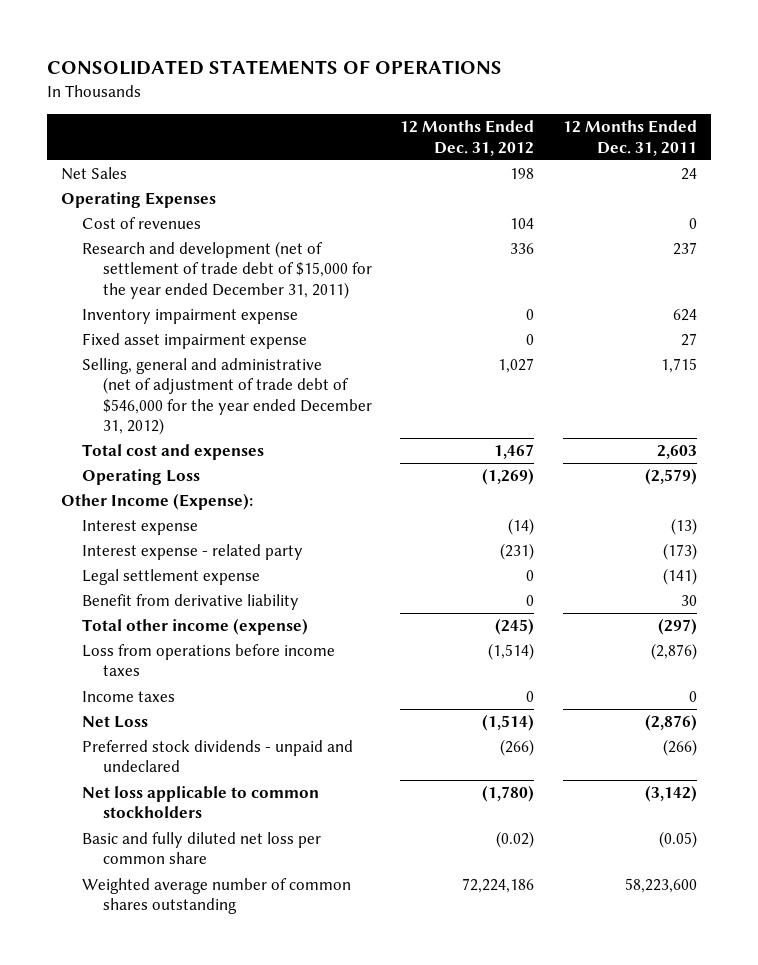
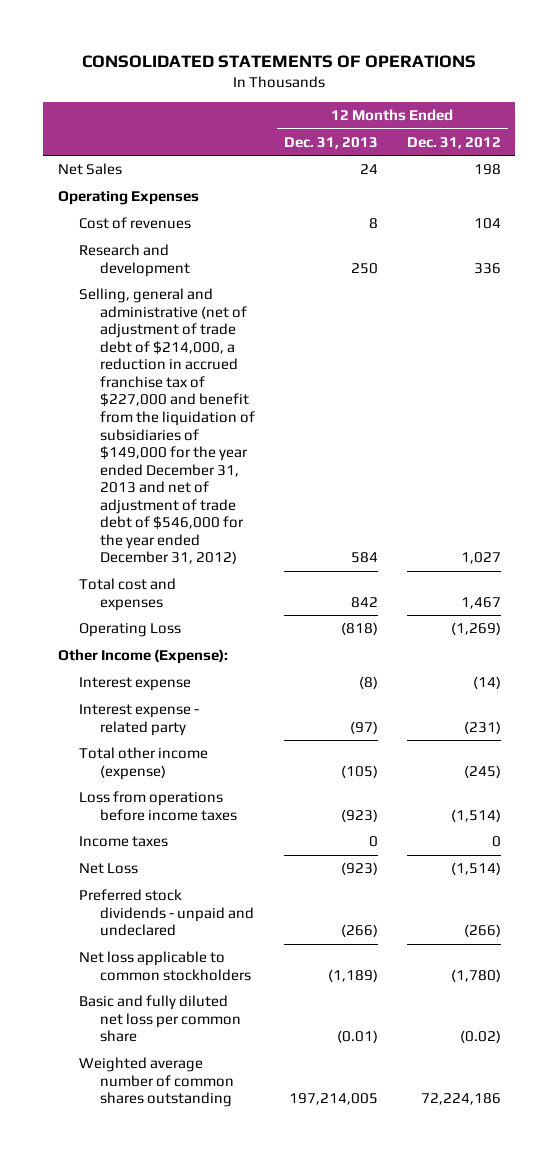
[562,120,697,156] 12 Months Ended Dec. 31, 2011 -> none
none -> [283,136,378,149] Dec. 31, 2013
[82,309,299,325] Inventory impairment expense -> none
[82,333,308,350] Fixed asset impairment expense -> none
[82,241,373,299] Research and development (net of settlement of trade debt of $15,000 for the year ended December 31, 2011) -> [78,244,190,277] Research and development
[82,358,373,435] Selling, general and administrative (net of adjustment of trade debt of $546,000 for the year ended December 31, 2012) -> [78,288,255,565] Selling, general and administrative (net of adjustment of trade debt of $214,000, a reduction in accrued franchise tax of $227,000 and benefit from the liquidation of subsidiaries of $149,000 for the year ended December 31, 2013 and net of adjustment of trade debt of $546,000 for the year ended December 31, 2012)
[82,569,261,586] Legal settlement expense -> none
[82,594,300,611] Benefit from derivative liability -> none

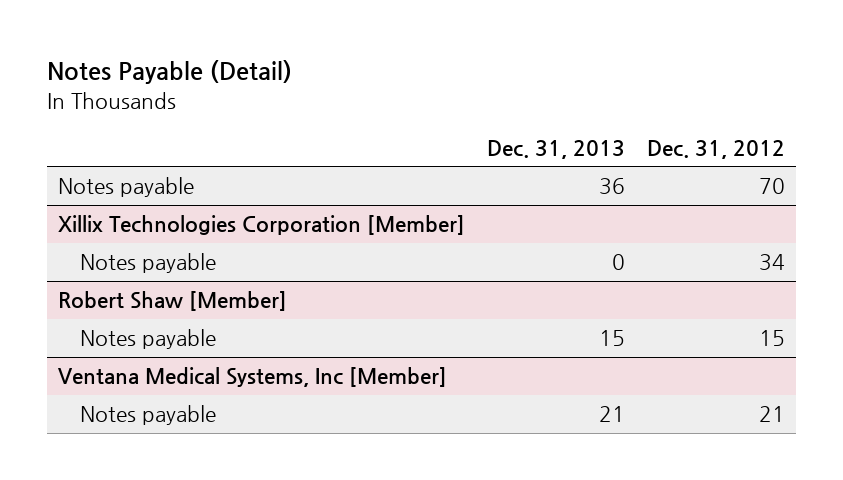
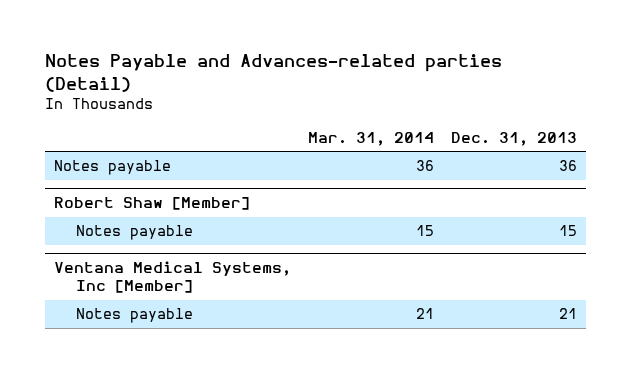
[46,60,292,85] Notes Payable (Detail) -> [44,54,502,92] Notes Payable and Advances-related parties (Detail)
[646,139,785,159] Dec. 31, 2012 -> none
none -> [307,131,434,146] Mar. 31, 2014
[57,215,465,236] Xillix Technologies Corporation [Member] -> none
[79,253,216,274] Notes payable -> none

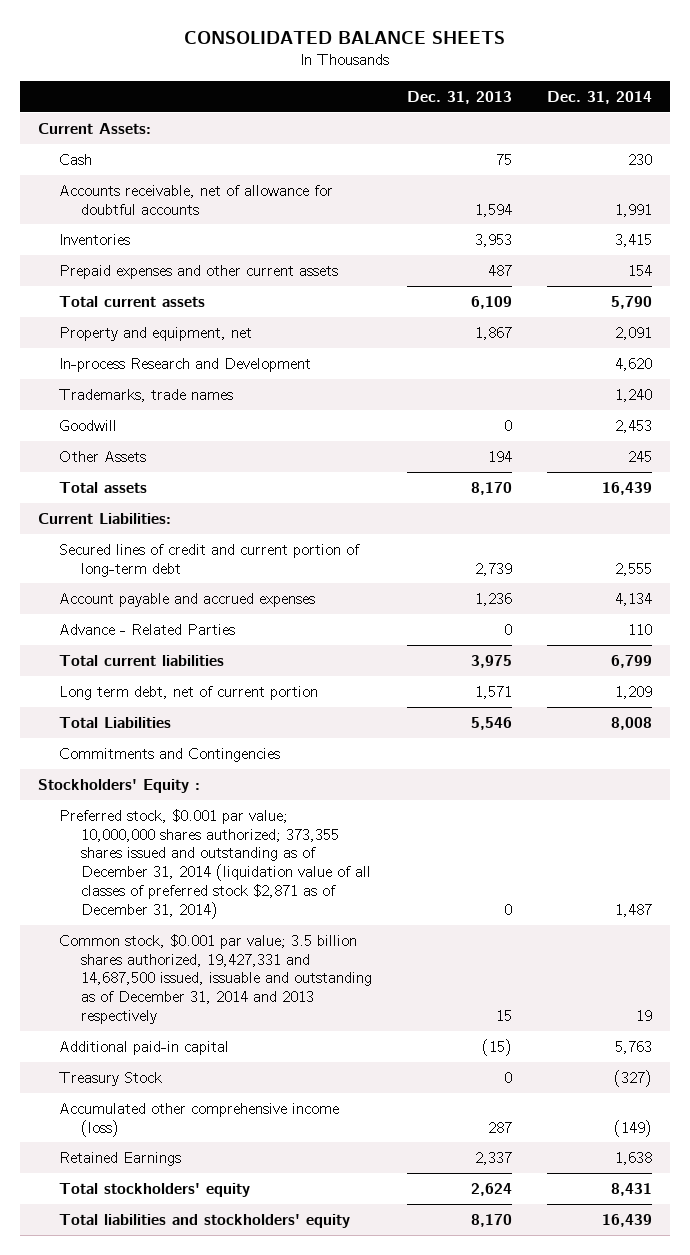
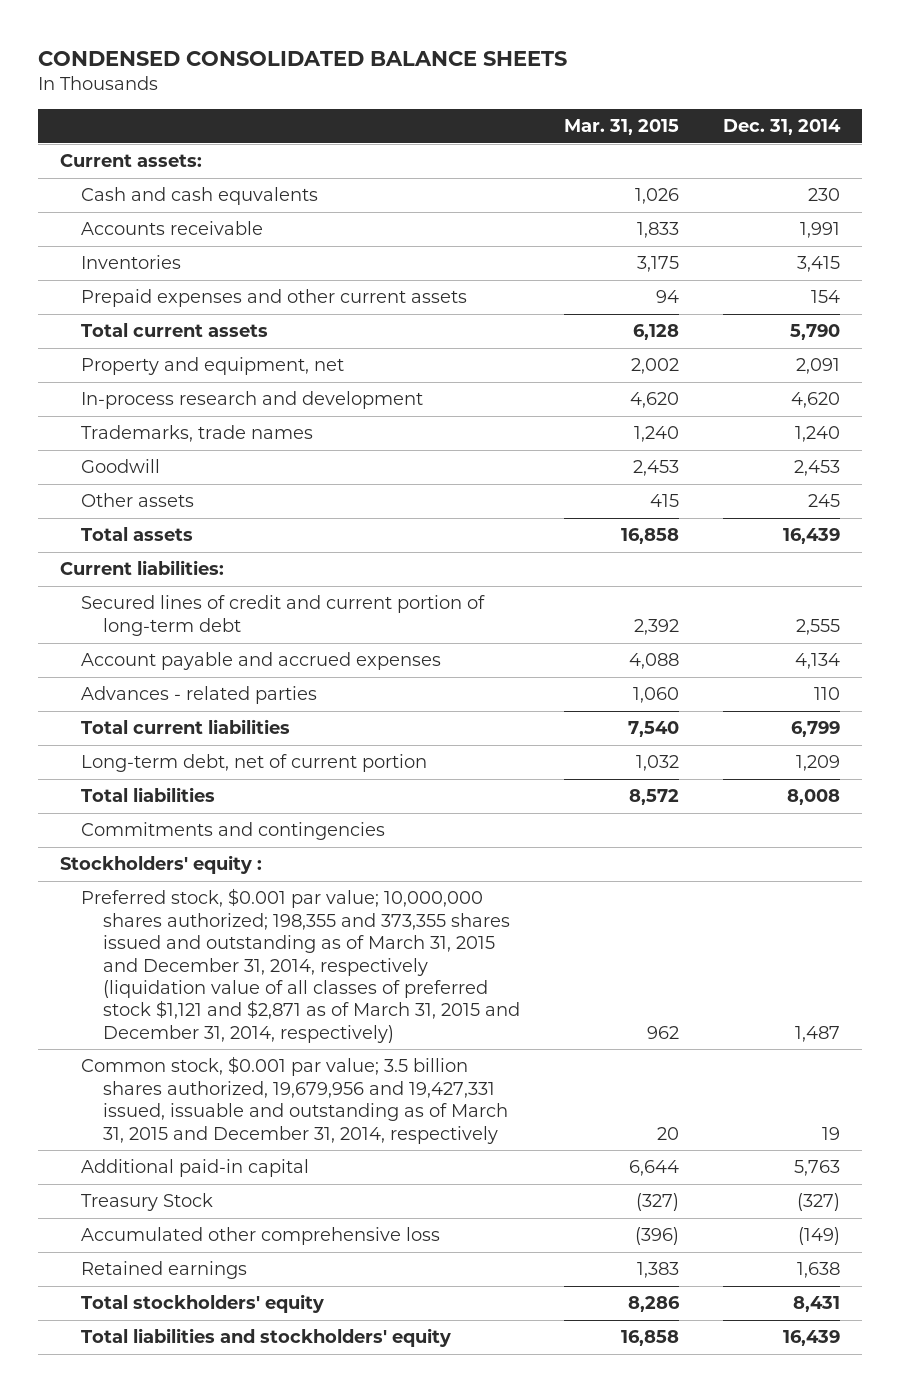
[183,31,505,45] CONSOLIDATED BALANCE SHEETS -> [37,50,567,66] CONDENSED CONSOLIDATED BALANCE SHEETS
[407,90,513,104] Dec. 31, 2013 -> none
none -> [564,119,680,136] Mar. 31, 2015
[37,122,151,134] Current Assets: -> [59,154,202,168] Current assets:
[59,153,93,165] Cash -> [81,187,319,206] Cash and cash equvalents
[59,184,334,215] Accounts receivable, net of allowance for doubtful accounts -> [81,221,264,236] Accounts receivable
[59,357,312,372] In-process Research and Development -> [81,391,424,410] In-process research and development
[59,450,147,462] Other Assets -> [81,493,195,508] Other assets
[37,512,171,524] Current Liabilities: -> [59,560,224,576] Current liabilities:
[59,623,236,635] Advance - Related Parties -> [81,686,318,705] Advances - related parties
[59,685,319,700] Long term debt, net of current portion -> [81,754,428,773] Long-term debt, net of current portion
[59,716,172,728] Total Liabilities -> [81,787,216,803] Total liabilities
[59,747,281,762] Commitments and Contingencies -> [81,822,386,841] Commitments and contingencies
[37,778,200,793] Stockholders' Equity : -> [59,855,262,875] Stockholders' equity :
[59,808,372,919] Preferred stock, $0.001 par value; 10,000,000 shares authorized; 373,355 shares issued and outstanding as of December 31, 2014 (liquidation value of all classes of preferred stock $2,871 as of December 31, 2014) -> [81,888,521,1043] Preferred stock, $0.001 par value; 10,000,000 shares authorized; 198,355 and 373,355 shares issued and outstanding as of March 31, 2015 and December 31, 2014, respectively (liquidation value of all classes of preferred stock $1,121 and $2,871 as of March 31, 2015 and December 31, 2014, respectively)
[59,933,373,1024] Common stock, $0.001 par value; 3.5 billion shares authorized, 19,427,331 and 14,687,500 issued, issuable and outstanding as of December 31, 2014 and 2013 respectively -> [81,1056,509,1144] Common stock, $0.001 par value; 3.5 billion shares authorized, 19,679,956 and 19,427,331 issued, issuable and outstanding as of March 31, 2015 and December 31, 2014, respectively
[59,1102,340,1137] Accumulated other comprehensive income (loss) -> [81,1227,441,1246] Accumulated other comprehensive loss
[59,1151,182,1166] Retained Earnings -> [81,1261,248,1280] Retained earnings

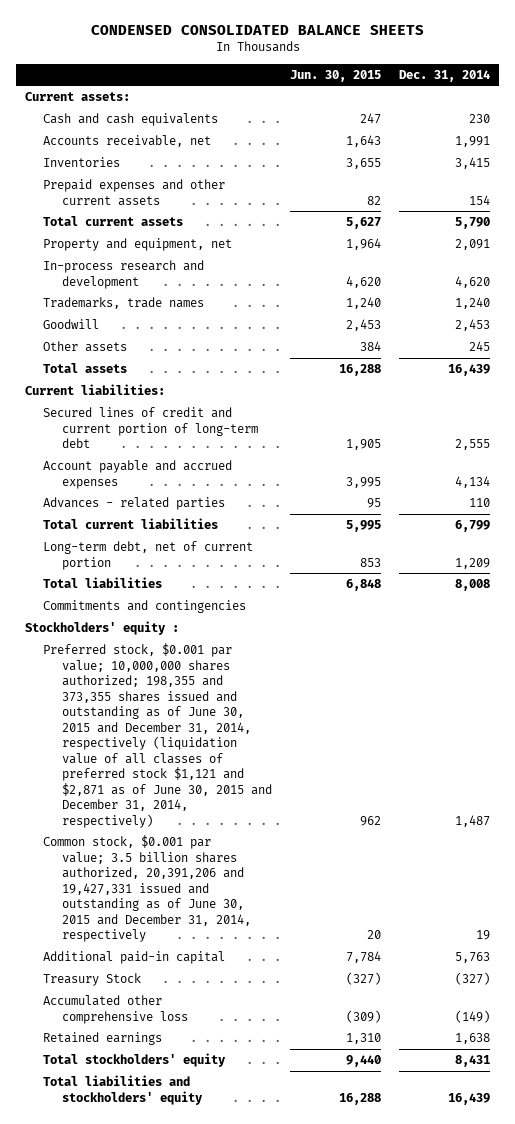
[564,119,680,136] Mar. 31, 2015 -> none
none -> [289,69,381,82] Jun. 30, 2015
[81,187,319,206] Cash and cash equvalents -> [43,113,219,127] Cash and cash equivalents
[81,221,264,236] Accounts receivable -> [43,135,212,148] Accounts receivable, net
[81,888,521,1043] Preferred stock, $0.001 par value; 10,000,000 shares authorized; 198,355 and 373,355 shares issued and outstanding as of March 31, 2015 and December 31, 2014, respectively (liquidation value of all classes of preferred stock $1,121 and $2,871 as of March 31, 2015 and December 31, 2014, respectively) -> [43,643,272,828] Preferred stock, $0.001 par value; 10,000,000 shares authorized; 198,355 and 373,355 shares issued and outstanding as of June 30, 2015 and December 31, 2014, respectively (liquidation value of all classes of preferred stock $1,121 and $2,871 as of June 30, 2015 and December 31, 2014, respectively)
[81,1056,509,1144] Common stock, $0.001 par value; 3.5 billion shares authorized, 19,679,956 and 19,427,331 issued, issuable and outstanding as of March 31, 2015 and December 31, 2014, respectively -> [43,835,251,943] Common stock, $0.001 par value; 3.5 billion shares authorized, 20,391,206 and 19,427,331 issued and outstanding as of June 30, 2015 and December 31, 2014, respectively

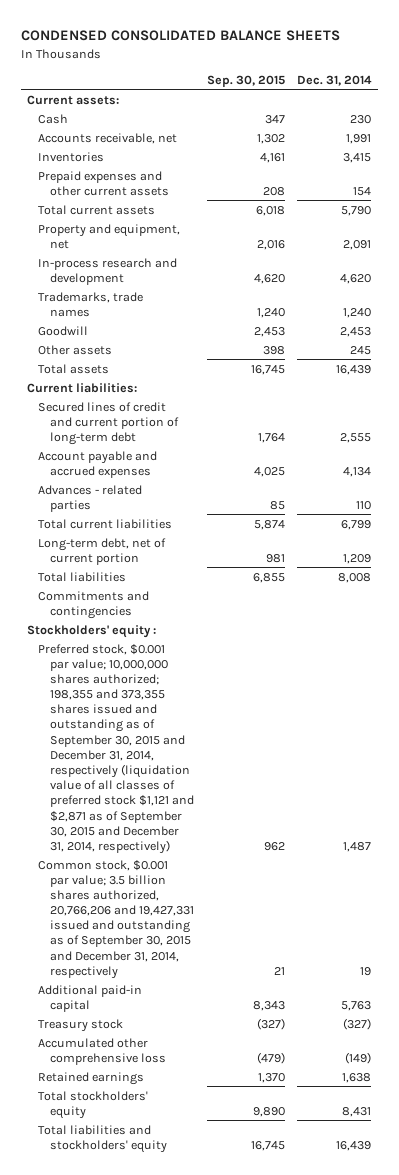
[289,69,381,82] Jun. 30, 2015 -> none
none -> [206,74,285,87] Sep. 30, 2015
[43,113,219,127] Cash and cash equivalents -> [38,113,69,124] Cash
[43,643,272,828] Preferred stock, $0.001 par value; 10,000,000 shares authorized; 198,355 and 373,355 shares issued and outstanding as of June 30, 2015 and December 31, 2014, respectively (liquidation value of all classes of preferred stock $1,121 and $2,871 as of June 30, 2015 and December 31, 2014, respectively) -> [38,643,194,854] Preferred stock, $0.001 par value; 10,000,000 shares authorized; 198,355 and 373,355 shares issued and outstanding as of September 30, 2015 and December 31, 2014, respectively (liquidation value of all classes of preferred stock $1,121 and $2,871 as of September 30, 2015 and December 31, 2014, respectively)
[43,835,251,943] Common stock, $0.001 par value; 3.5 billion shares authorized, 20,391,206 and 19,427,331 issued and outstanding as of June 30, 2015 and December 31, 2014, respectively -> [38,859,194,979] Common stock, $0.001 par value; 3.5 billion shares authorized, 20,766,206 and 19,427,331 issued and outstanding as of September 30, 2015 and December 31, 2014, respectively
[43,973,142,987] Treasury Stock -> [38,1018,124,1032] Treasury stock

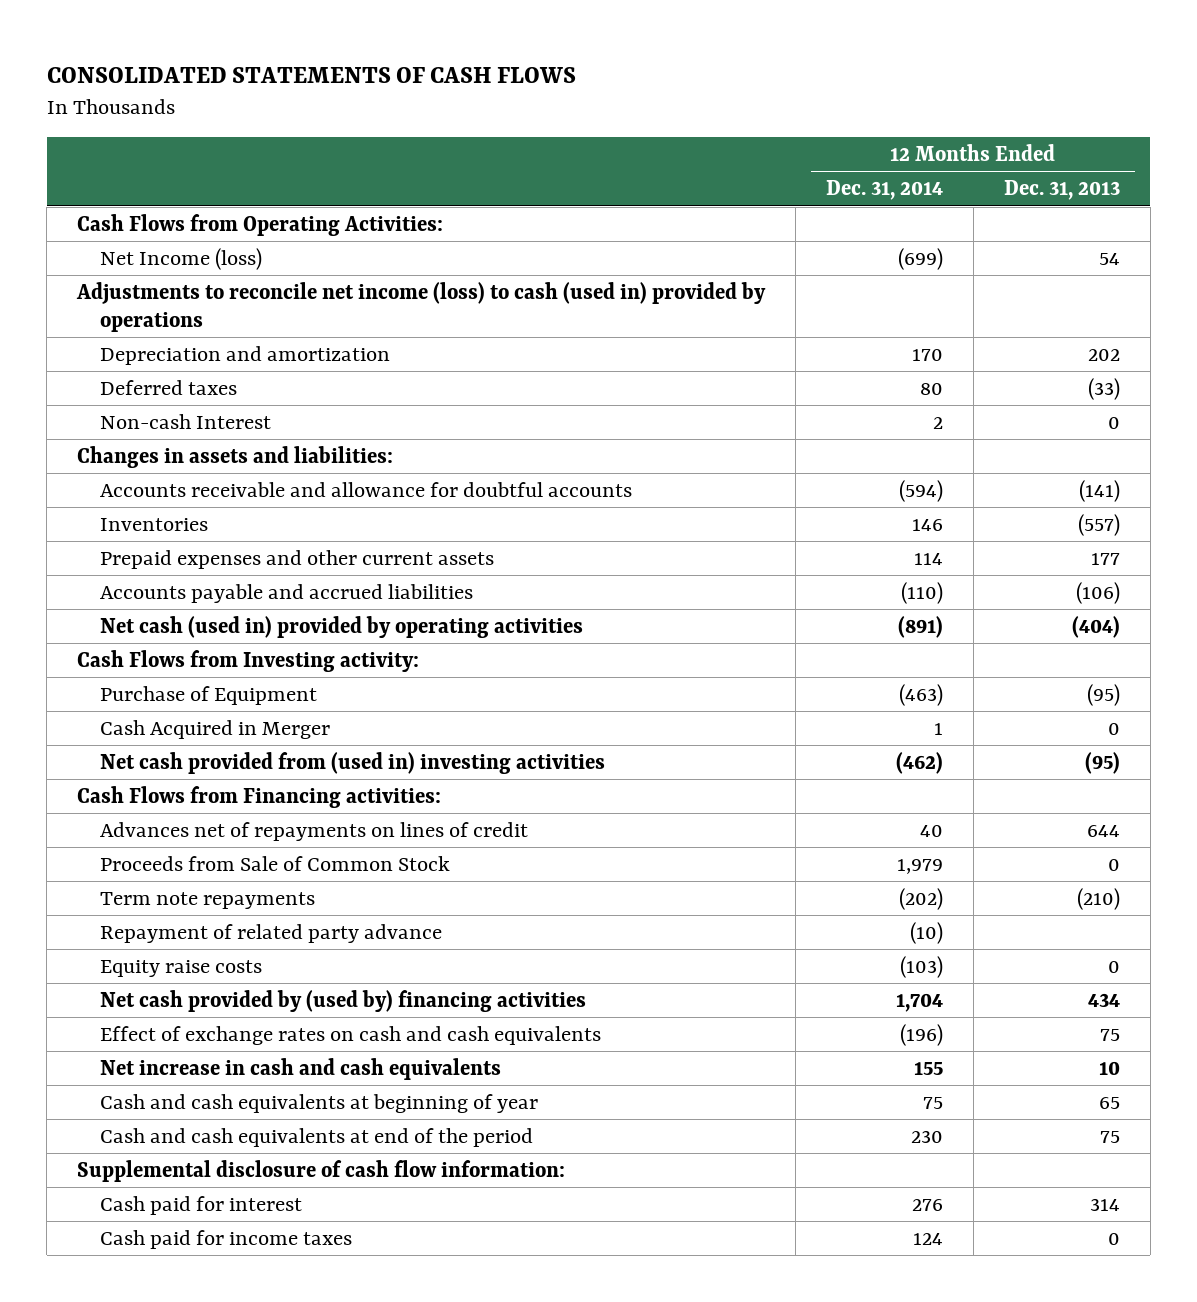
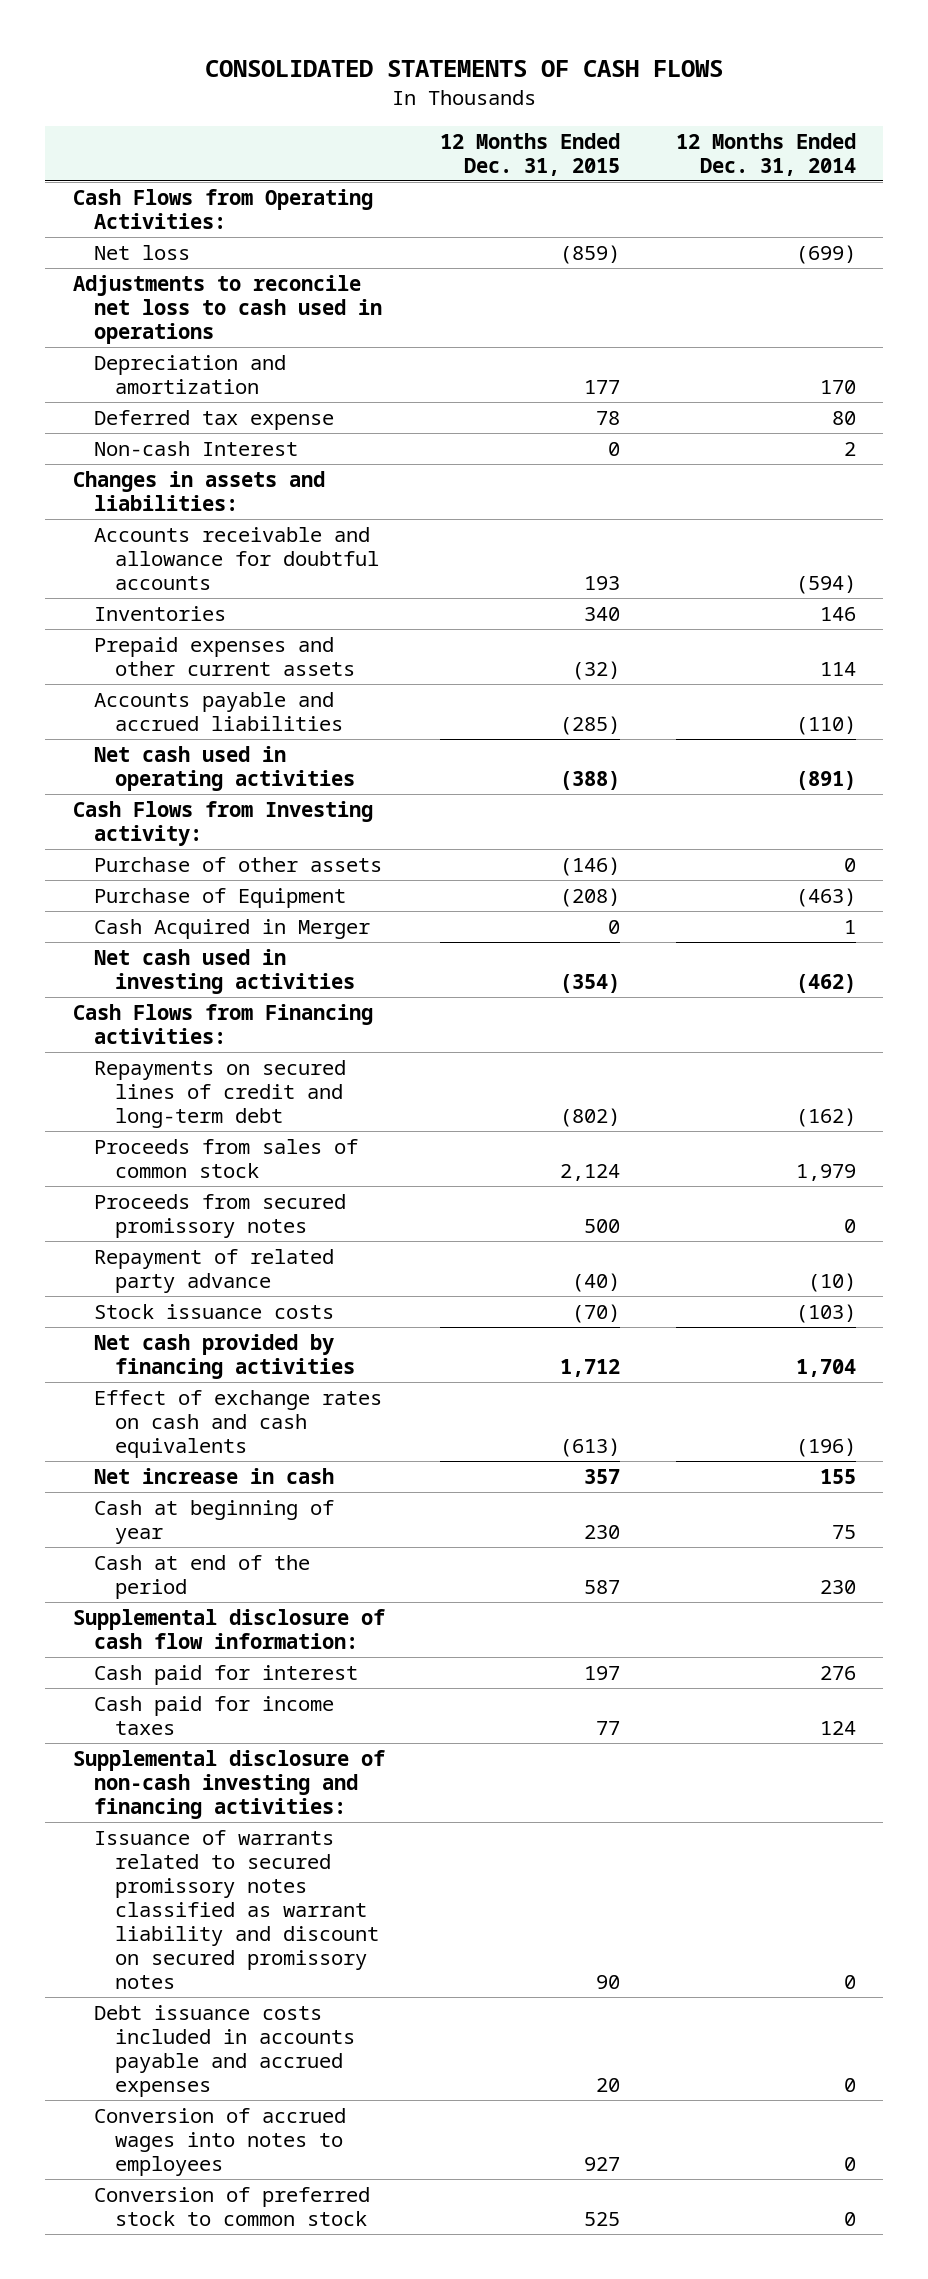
[1003,180,1120,201] Dec. 31, 2013 -> none
none -> [440,132,621,176] 12 Months Ended Dec. 31, 2015
[100,247,263,270] Net Income (loss) -> [93,244,190,260] Net loss
[76,281,767,332] Adjustments to reconcile net income (loss) to cash (used in) provided by operations -> [72,274,382,344] Adjustments to reconcile net loss to cash used in operations
[100,379,238,395] Deferred taxes -> [93,409,334,430] Deferred tax expense
[100,615,584,638] Net cash (used in) provided by operating activities -> [93,745,356,791] Net cash used in operating activities
none -> [93,856,382,872] Purchase of other assets
[100,751,606,774] Net cash provided from (used in) investing activities -> [93,948,356,994] Net cash used in investing activities
[100,891,316,909] Term note repayments -> none
[100,821,529,841] Advances net of repayments on lines of credit -> [93,1059,346,1128] Repayments on secured lines of credit and long-term debt
[919,824,943,837] 40 -> [795,1107,856,1127] (162)
[100,855,451,871] Proceeds from Sale of Common Stock -> [93,1138,358,1178] Proceeds from sales of common stock
none -> [93,1193,346,1238] Proceeds from secured promissory notes
[100,959,263,977] Equity raise costs -> [93,1303,334,1319] Stock issuance costs
[100,989,587,1012] Net cash provided by (used by) financing activities -> [93,1333,356,1379] Net cash provided by financing activities
[100,1057,502,1080] Net increase in cash and cash equivalents -> [93,1467,334,1484] Net increase in cash
[100,1093,539,1113] Cash and cash equivalents at beginning of year -> [93,1499,334,1544] Cash at beginning of year
[100,1127,534,1147] Cash and cash equivalents at end of the period -> [93,1554,310,1599] Cash at end of the period
none -> [72,1749,385,1819] Supplemental disclosure of non-cash investing and financing activities:
none -> [93,1829,380,1989] Issuance of warrants related to secured promissory notes classified as warrant liability and discount on secured promissory notes
none -> [93,2004,356,2097] Debt issuance costs included in accounts payable and accrued expenses
none -> [93,2107,346,2176] Conversion of accrued wages into notes to employees
none -> [93,2186,370,2226] Conversion of preferred stock to common stock

